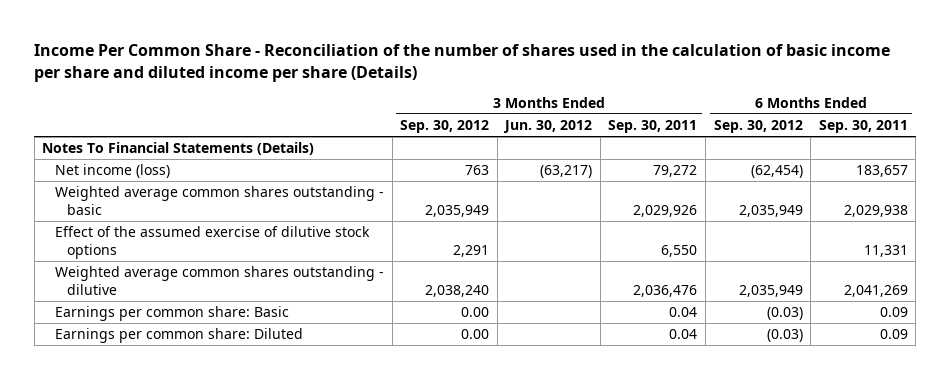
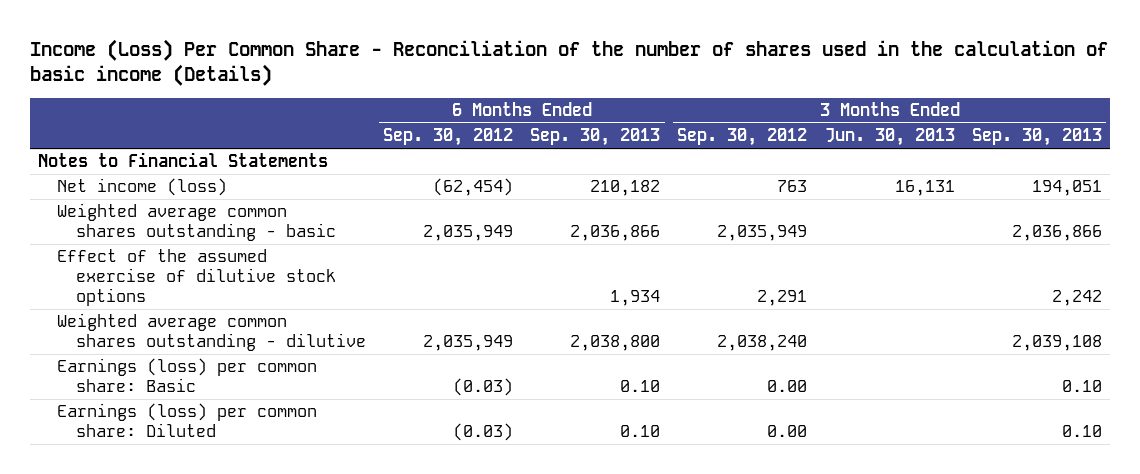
[34,44,891,82] Income Per Common Share - Reconciliation of the number of shares used in the calculation of basic income per share and diluted income per share (Details) -> [29,38,1108,87] Income (Loss) Per Common Share - Reconciliation of the number of shares used in the calculation of basic income (Details)
[503,120,593,134] Jun. 30, 2012 -> none
[608,120,698,134] Sep. 30, 2011 -> none
[818,120,908,134] Sep. 30, 2011 -> none
none -> [530,128,661,147] Sep. 30, 2013
none -> [824,128,955,147] Jun. 30, 2013
none -> [971,128,1102,147] Sep. 30, 2013
[42,142,315,156] Notes To Financial Statements (Details) -> [38,152,329,168] Notes to Financial Statements
[54,306,289,322] Earnings per common share: Basic -> [57,358,318,393] Earnings (loss) per common share: Basic
[54,328,303,344] Earnings per common share: Diluted -> [57,403,318,438] Earnings (loss) per common share: Diluted

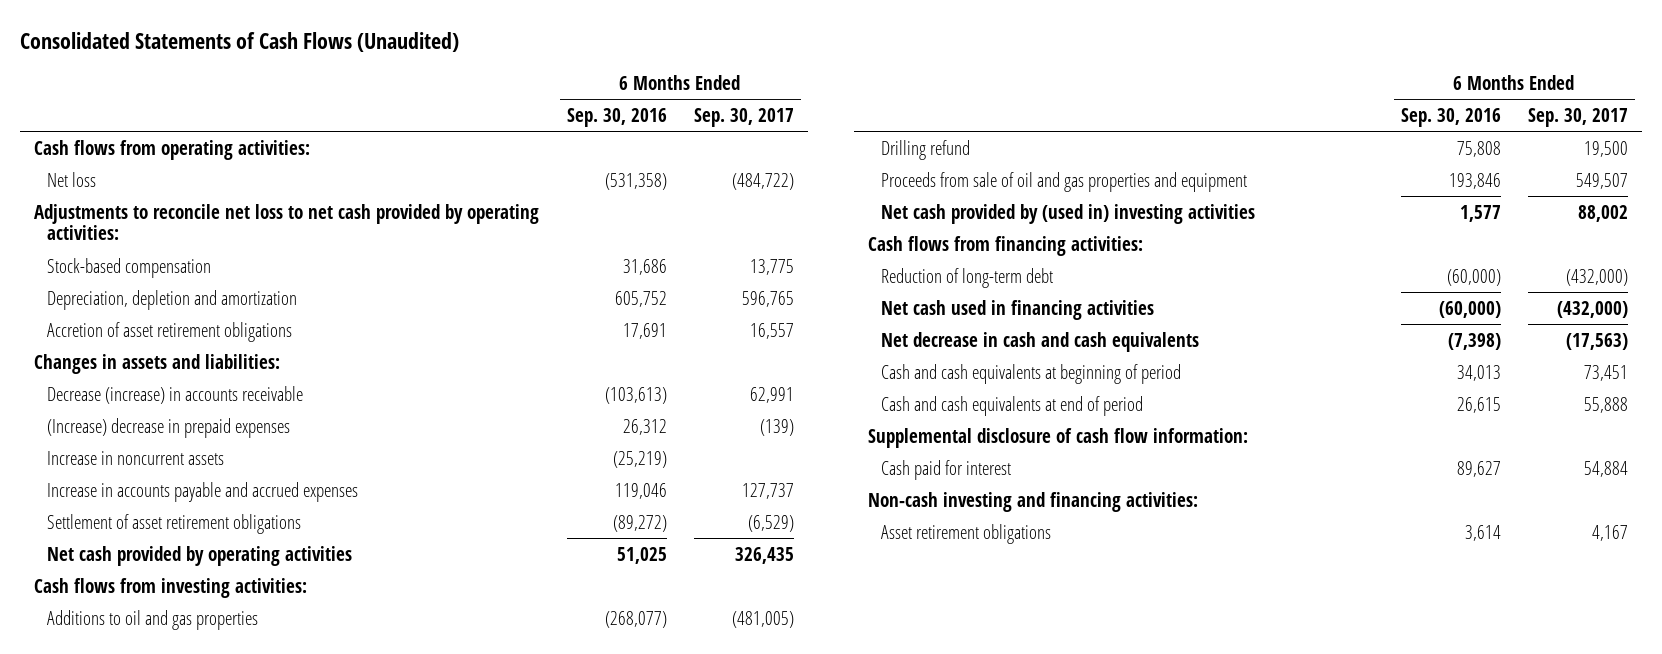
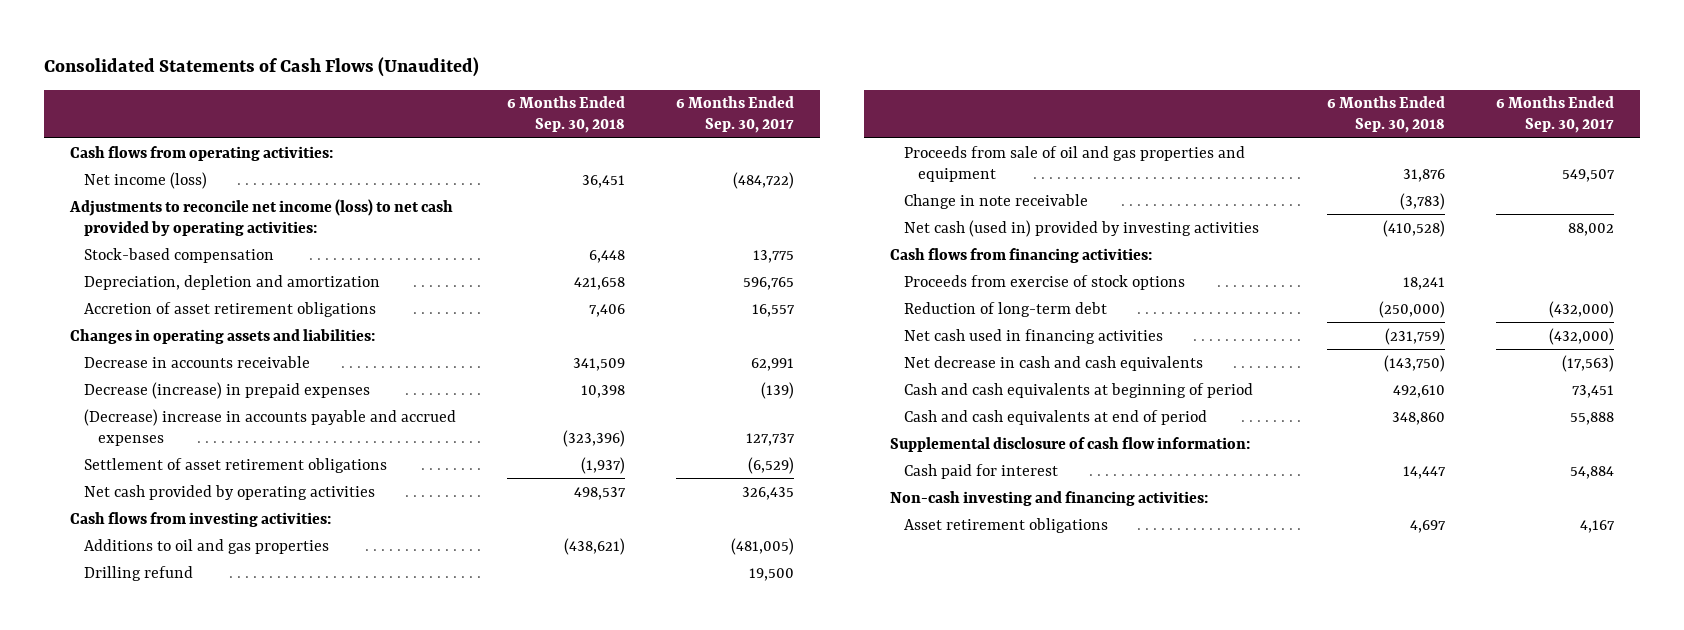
[566,107,667,127] Sep. 30, 2016 -> none
none -> [506,96,625,134] 6 Months Ended Sep. 30, 2018
[47,171,97,187] Net loss -> [83,171,207,189] Net income (loss)
[33,203,539,241] Adjustments to reconcile net loss to net cash provided by operating activities: -> [68,198,453,236] Adjustments to reconcile net income (loss) to net cash provided by operating activities:
[47,450,225,465] Increase in noncurrent assets -> none
[33,353,280,374] Changes in assets and liabilities: -> [69,328,375,344] Changes in operating assets and liabilities:
[47,385,304,404] Decrease (increase) in accounts receivable -> [83,355,310,368] Decrease in accounts receivable
[47,417,291,438] (Increase) decrease in prepaid expenses -> [83,381,370,399] Decrease (increase) in prepaid expenses
[47,481,359,502] Increase in accounts payable and accrued expenses -> [83,408,456,446] (Decrease) increase in accounts payable and accrued expenses
none -> [903,193,1088,209] Change in note receivable
[881,203,1256,224] Net cash provided by (used in) investing activities -> [903,219,1259,237] Net cash (used in) provided by investing activities
none -> [903,274,1185,290] Proceeds from exercise of stock options

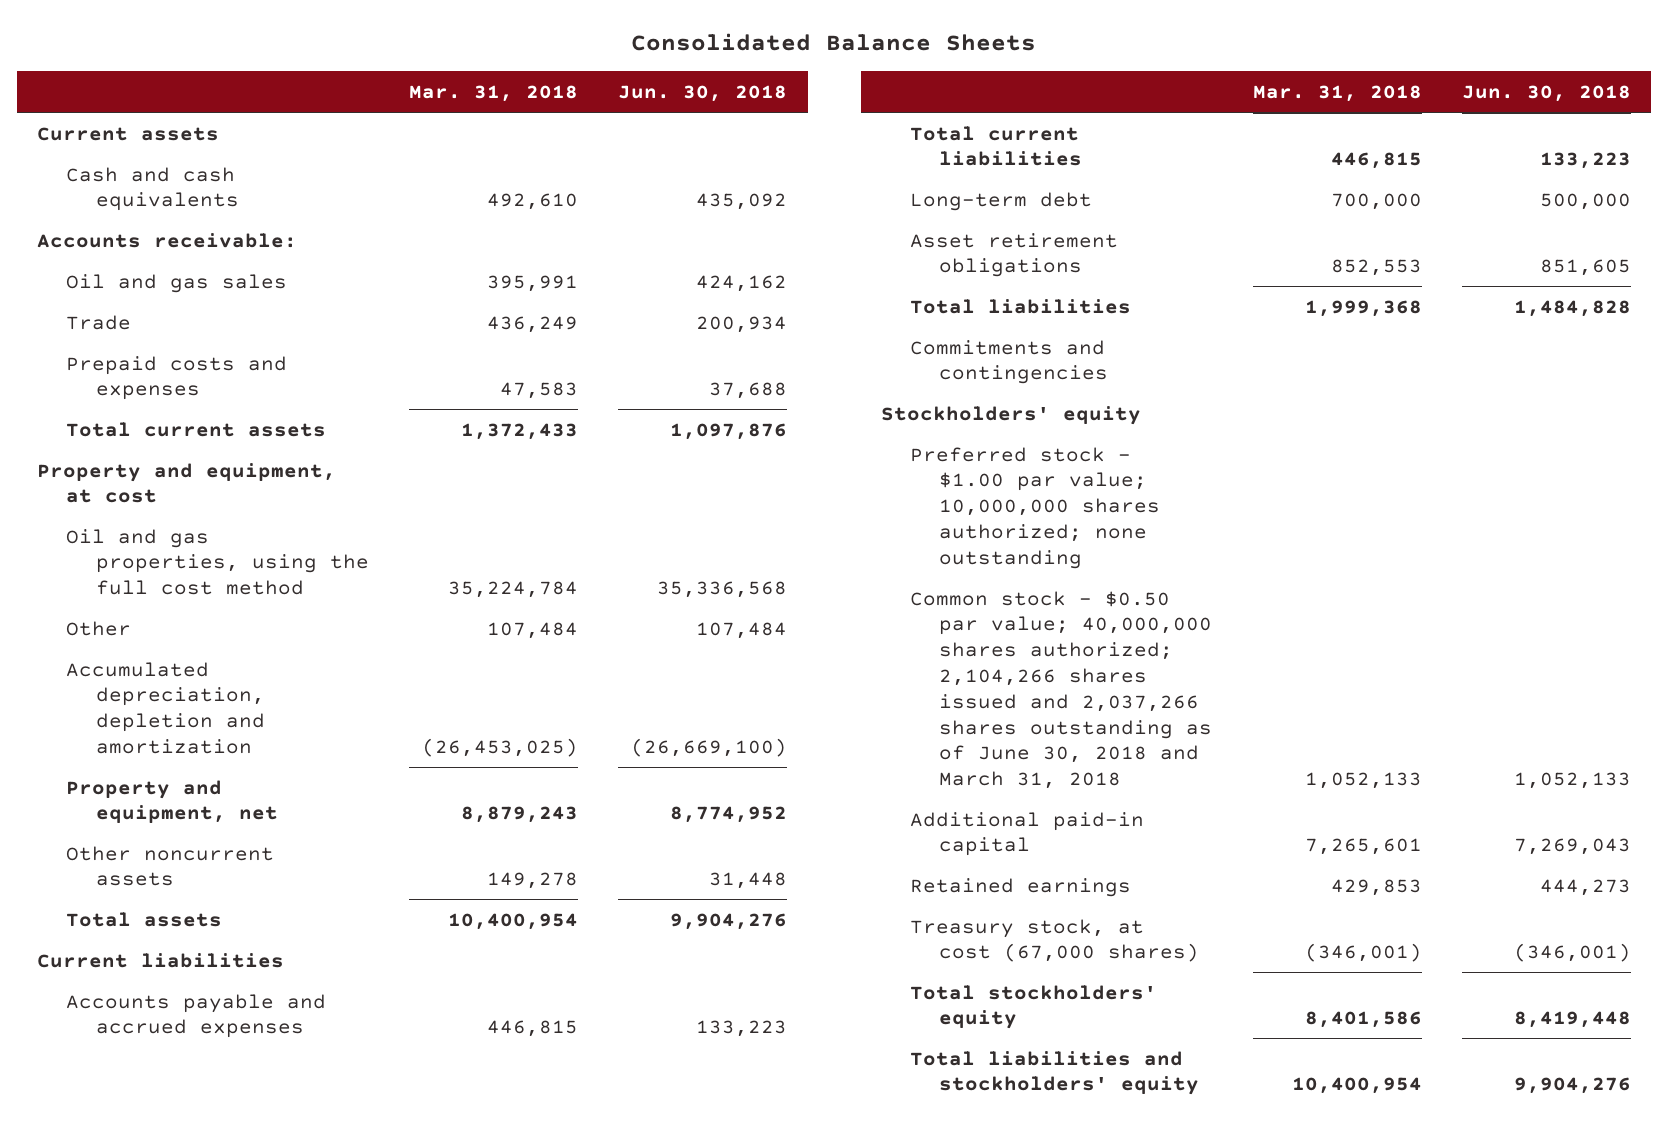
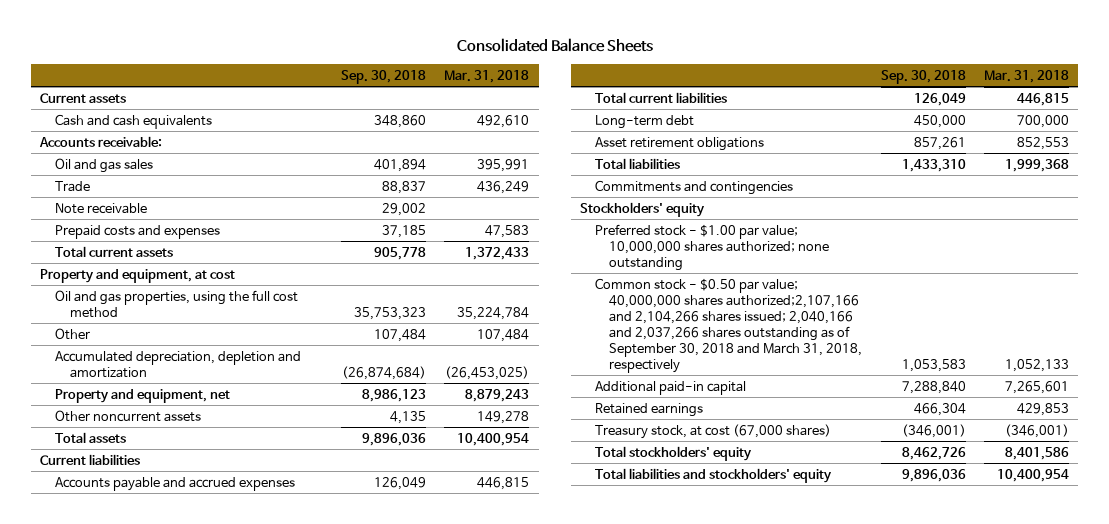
[618,84,788,102] Jun. 30, 2018 -> none
none -> [341,69,427,84] Sep. 30, 2018
none -> [55,202,148,214] Note receivable
[910,590,1213,790] Common stock - $0.50 par value; 40,000,000 shares authorized; 2,104,266 shares issued and 2,037,266 shares outstanding as of June 30, 2018 and March 31, 2018 -> [594,277,863,373] Common stock - $0.50 par value; 40,000,000 shares authorized;2,107,166 and 2,104,266 shares issued; 2,040,166 and 2,037,266 shares outstanding as of September 30, 2018 and March 31, 2018, respectively

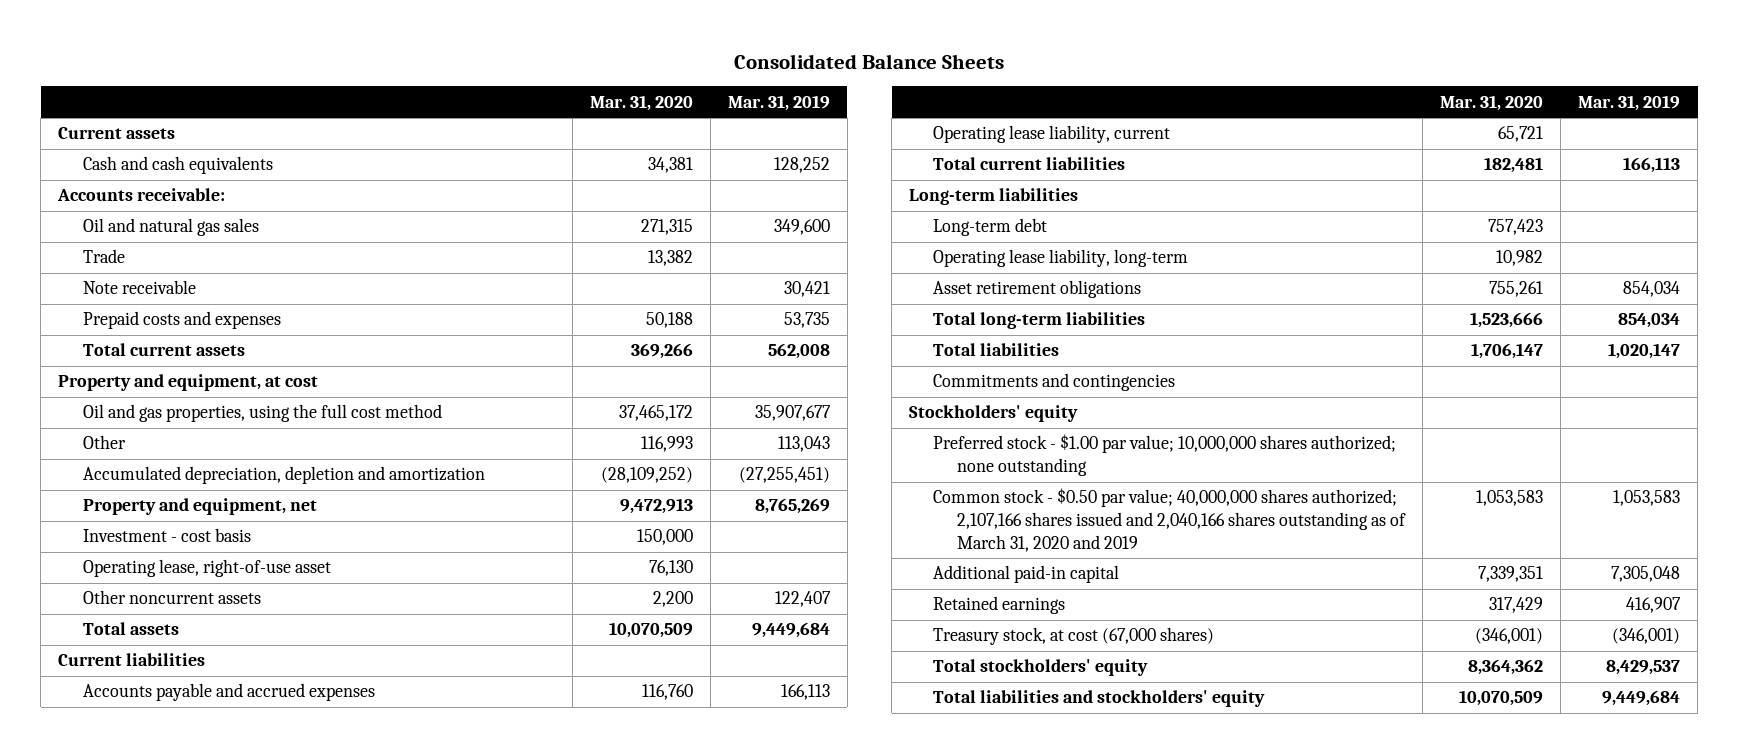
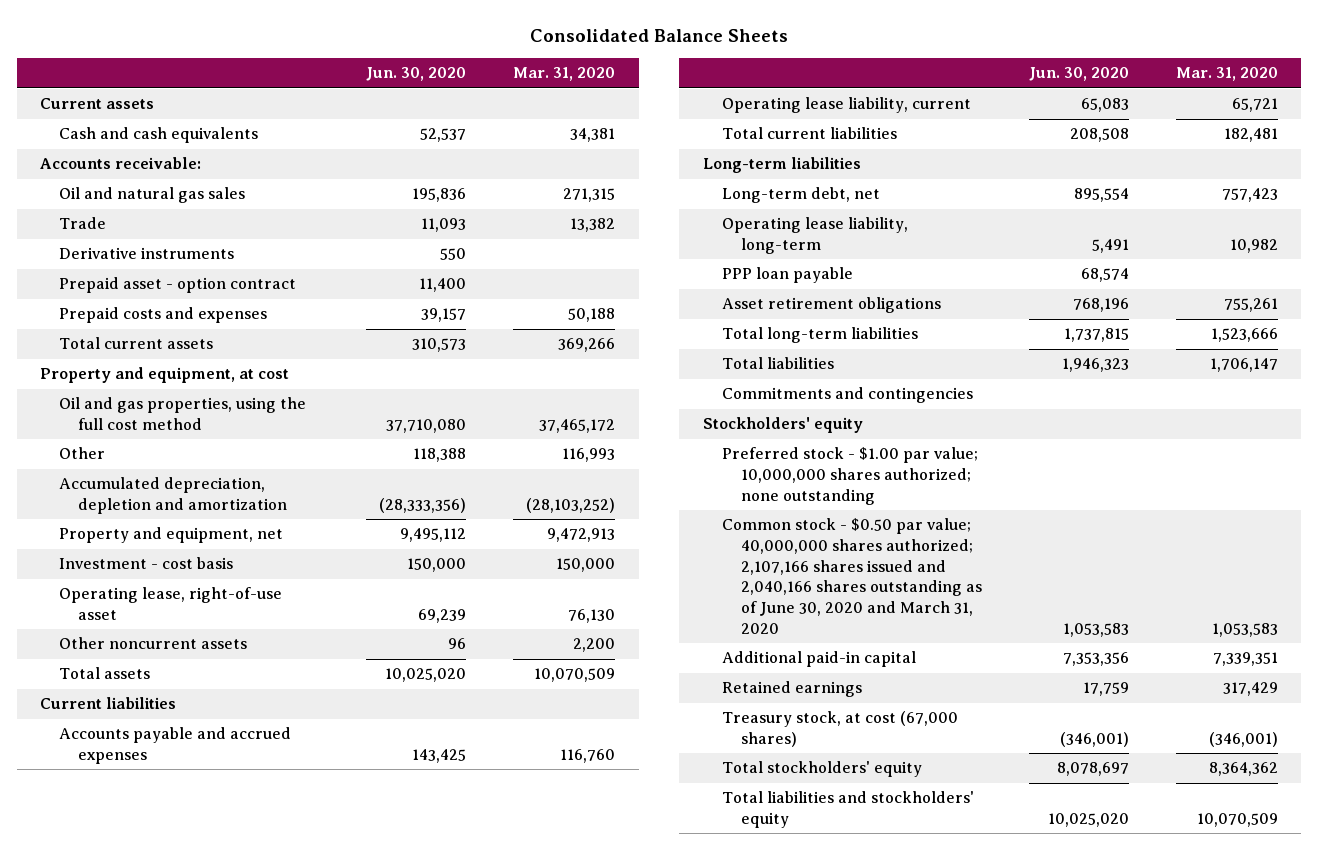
[727,94,830,111] Mar. 31, 2019 -> none
none -> [366,67,467,82] Jun. 30, 2020
[82,280,196,295] Note receivable -> none
none -> [59,247,235,260] Derivative instruments
none -> [59,277,297,294] Prepaid asset - option contract
[600,467,693,484] (28,109,252) -> [526,498,616,514] (28,103,252)
[933,218,1048,237] Long-term debt -> [721,187,880,204] Long-term debt, net
none -> [721,267,853,284] PPP loan payable
[933,488,1407,552] Common stock - $0.50 par value; 40,000,000 shares authorized; 2,107,166 shares issued and 2,040,166 shares outstanding as of March 31, 2020 and 2019 -> [721,518,982,634] Common stock - $0.50 par value; 40,000,000 shares authorized; 2,107,166 shares issued and 2,040,166 shares outstanding as of June 30, 2020 and March 31, 2020

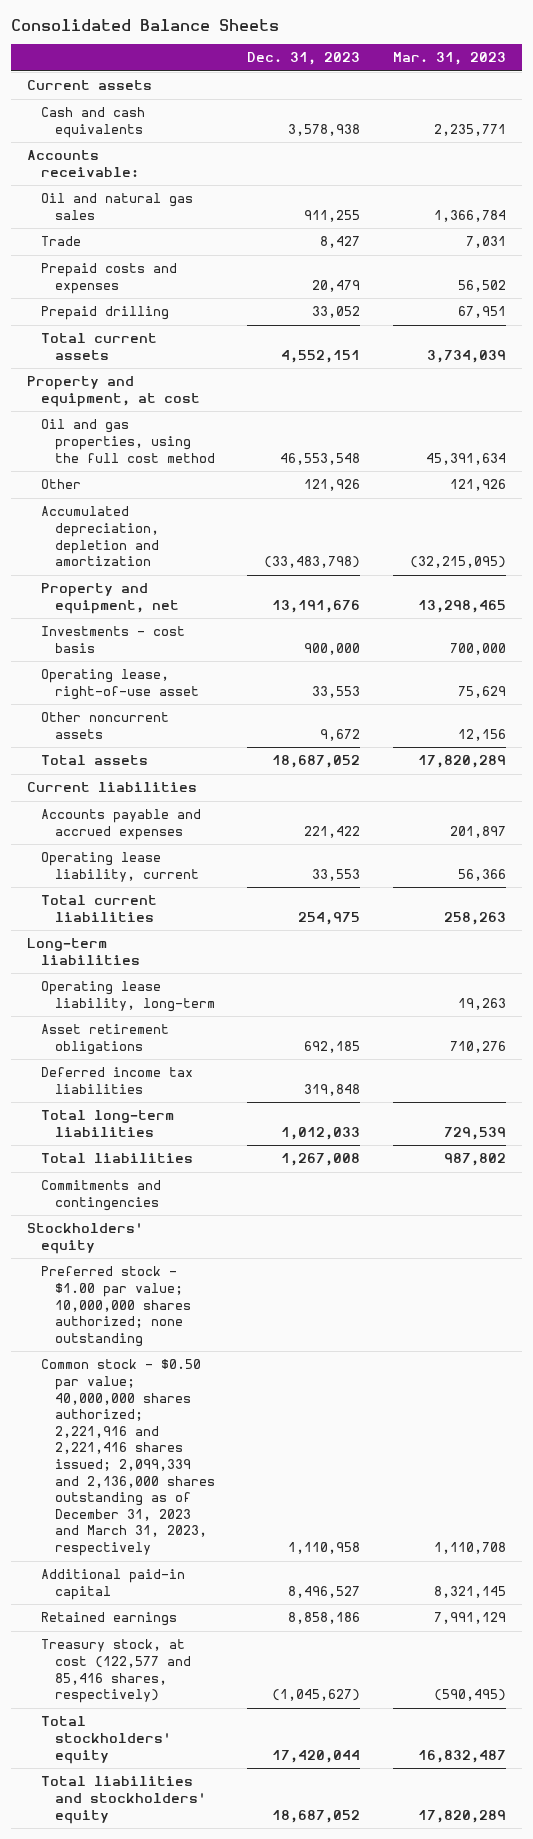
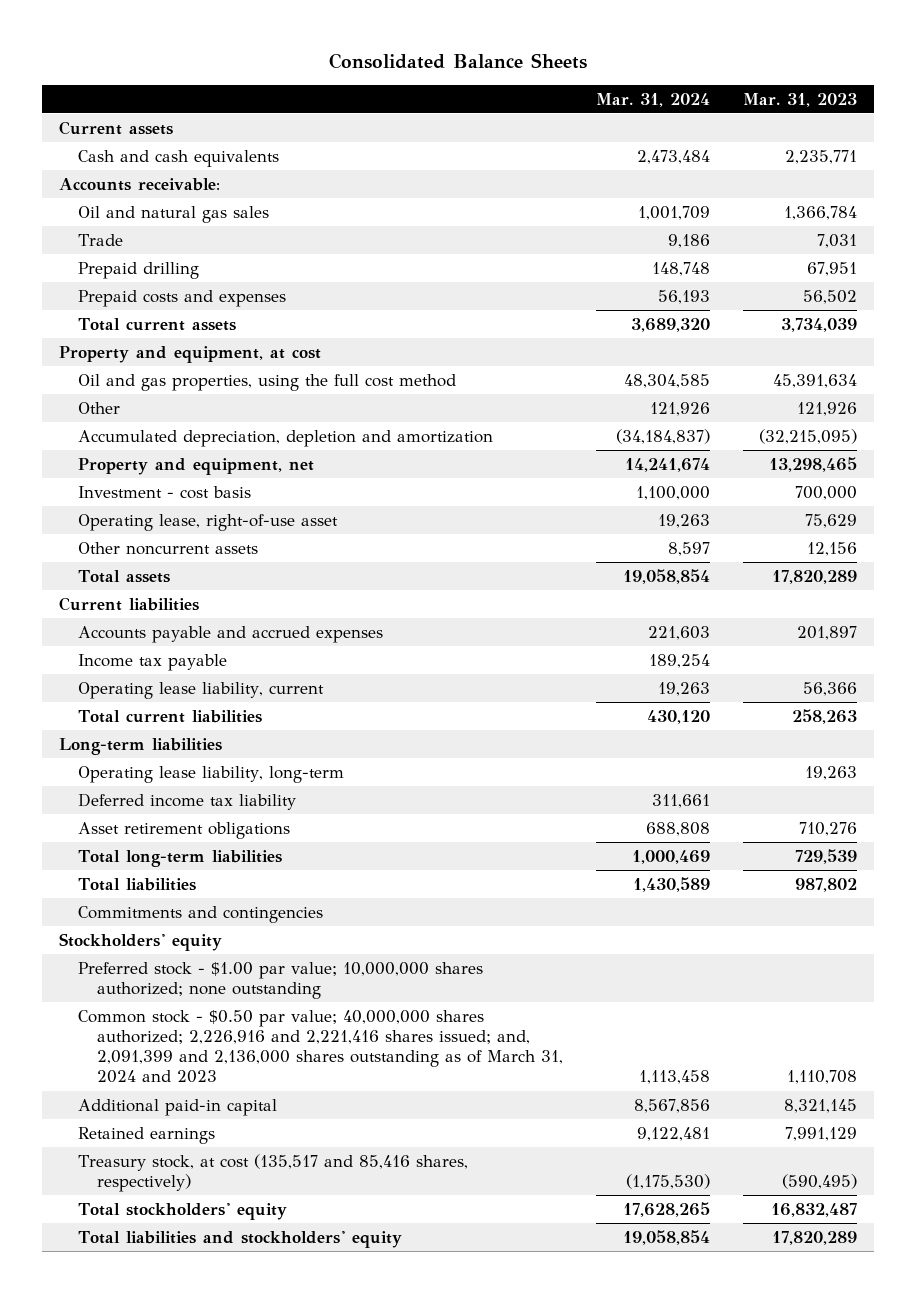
[247,52,361,66] Dec. 31, 2023 -> none
none -> [595,92,710,107] Mar. 31, 2024
[40,263,177,294] Prepaid costs and expenses -> [77,289,286,307] Prepaid costs and expenses
[40,626,185,653] Investments - cost basis -> [77,485,251,499] Investment - cost basis
none -> [77,653,227,671] Income tax payable
none -> [77,792,296,810] Deferred income tax liability
[40,1067,193,1094] Deferred income tax liabilities -> none
[40,1359,215,1557] Common stock - $0.50 par value; 40,000,000 shares authorized; 2,221,916 and 2,221,416 shares issued; 2,099,339 and 2,136,000 shares outstanding as of December 31, 2023 and March 31, 2023, respectively -> [77,1009,563,1084] Common stock - $0.50 par value; 40,000,000 shares authorized; 2,226,916 and 2,221,416 shares issued; and, 2,091,399 and 2,136,000 shares outstanding as of March 31, 2024 and 2023
[40,1639,191,1704] Treasury stock, at cost (122,577 and 85,416 shares, respectively) -> [77,1153,468,1192] Treasury stock, at cost (135,517 and 85,416 shares, respectively)

